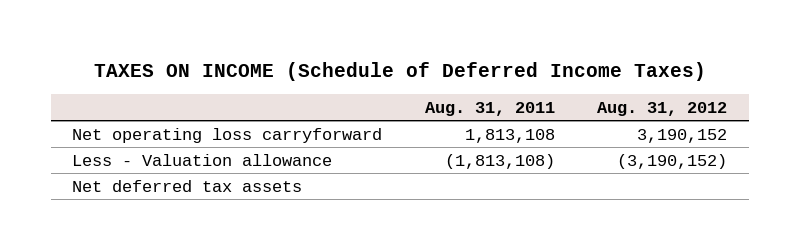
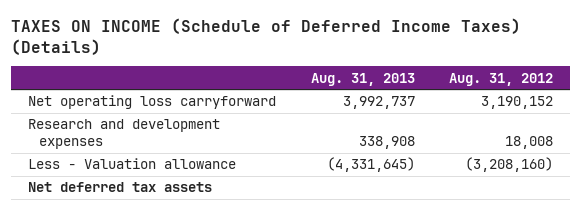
[93,62,706,82] TAXES ON INCOME (Schedule of Deferred Income Taxes) -> [11,17,522,55] TAXES ON INCOME (Schedule of Deferred Income Taxes) (Details)
[424,101,555,116] Aug. 31, 2011 -> none
none -> [310,72,415,86] Aug. 31, 2013
none -> [28,119,221,150] Research and development expenses
[617,153,728,169] (3,190,152) -> [465,157,554,173] (3,208,160)

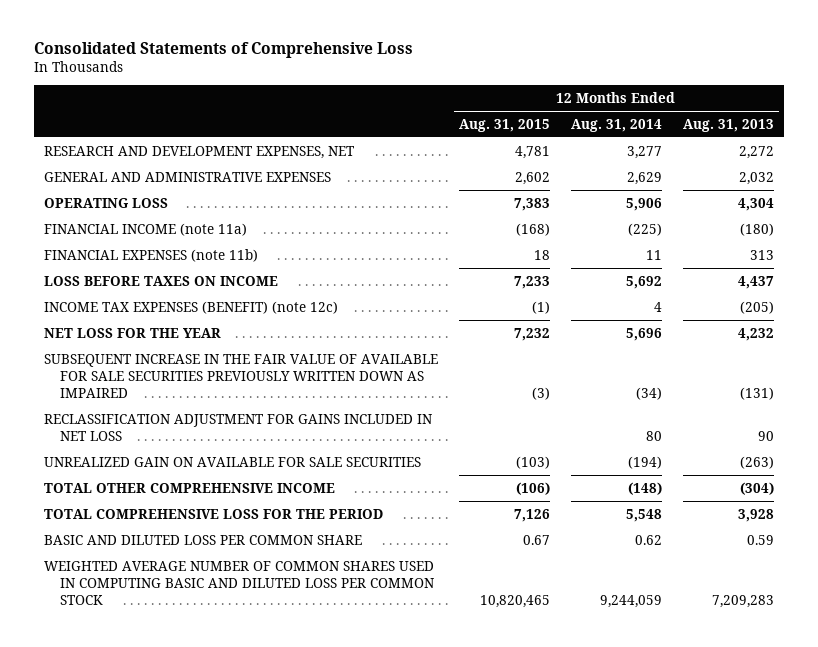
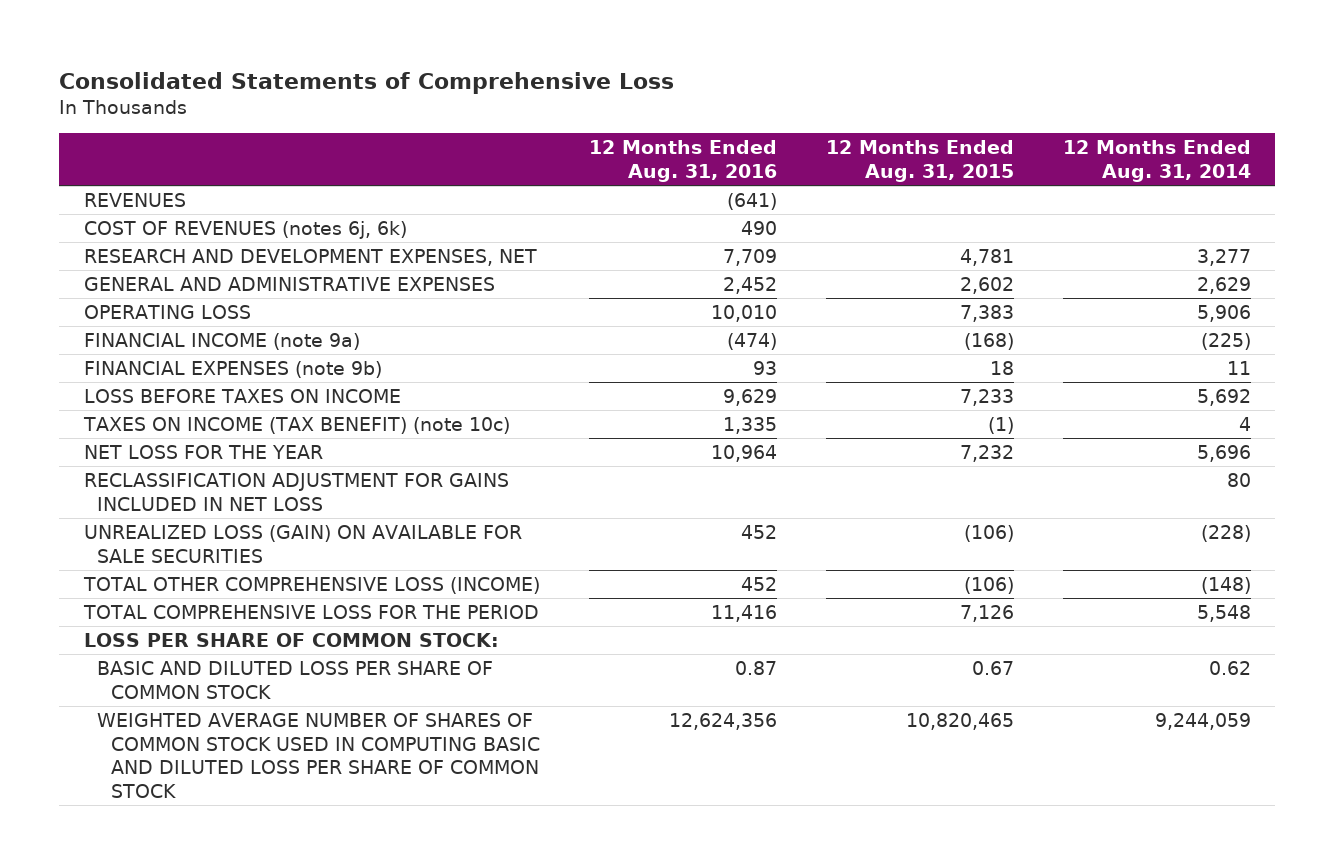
[682,118,774,132] Aug. 31, 2013 -> none
none -> [588,140,777,182] 12 Months Ended Aug. 31, 2016
none -> [83,193,186,208] REVENUES
none -> [83,221,407,240] COST OF REVENUES (notes 6j, 6k)
[43,222,247,236] FINANCIAL INCOME (note 11a) -> [83,333,360,351] FINANCIAL INCOME (note 9a)
[43,248,258,262] FINANCIAL EXPENSES (note 11b) -> [83,361,382,379] FINANCIAL EXPENSES (note 9b)
[43,300,338,314] INCOME TAX EXPENSES (BENEFIT) (note 12c) -> [82,417,510,435] TAXES ON INCOME (TAX BENEFIT) (note 10c)
[43,353,438,398] SUBSEQUENT INCREASE IN THE FAIR VALUE OF AVAILABLE FOR SALE SECURITIES PREVIOUSLY WRITTEN DOWN AS IMPAIRED -> none
[43,456,421,467] UNREALIZED GAIN ON AVAILABLE FOR SALE SECURITIES -> [83,525,522,563] UNREALIZED LOSS (GAIN) ON AVAILABLE FOR SALE SECURITIES
[515,455,550,469] (103) -> [963,525,1014,543] (106)
[627,455,662,469] (194) -> [1200,525,1251,543] (228)
[43,482,335,493] TOTAL OTHER COMPREHENSIVE INCOME -> [82,577,540,595] TOTAL OTHER COMPREHENSIVE LOSS (INCOME)
none -> [83,633,499,648] LOSS PER SHARE OF COMMON STOCK:
[43,534,362,545] BASIC AND DILUTED LOSS PER COMMON SHARE -> [97,661,494,699] BASIC AND DILUTED LOSS PER SHARE OF COMMON STOCK
[43,560,435,605] WEIGHTED AVERAGE NUMBER OF COMMON SHARES USED IN COMPUTING BASIC AND DILUTED LOSS PER COMMON STOCK -> [97,713,540,798] WEIGHTED AVERAGE NUMBER OF SHARES OF COMMON STOCK USED IN COMPUTING BASIC AND DILUTED LOSS PER SHARE OF COMMON STOCK

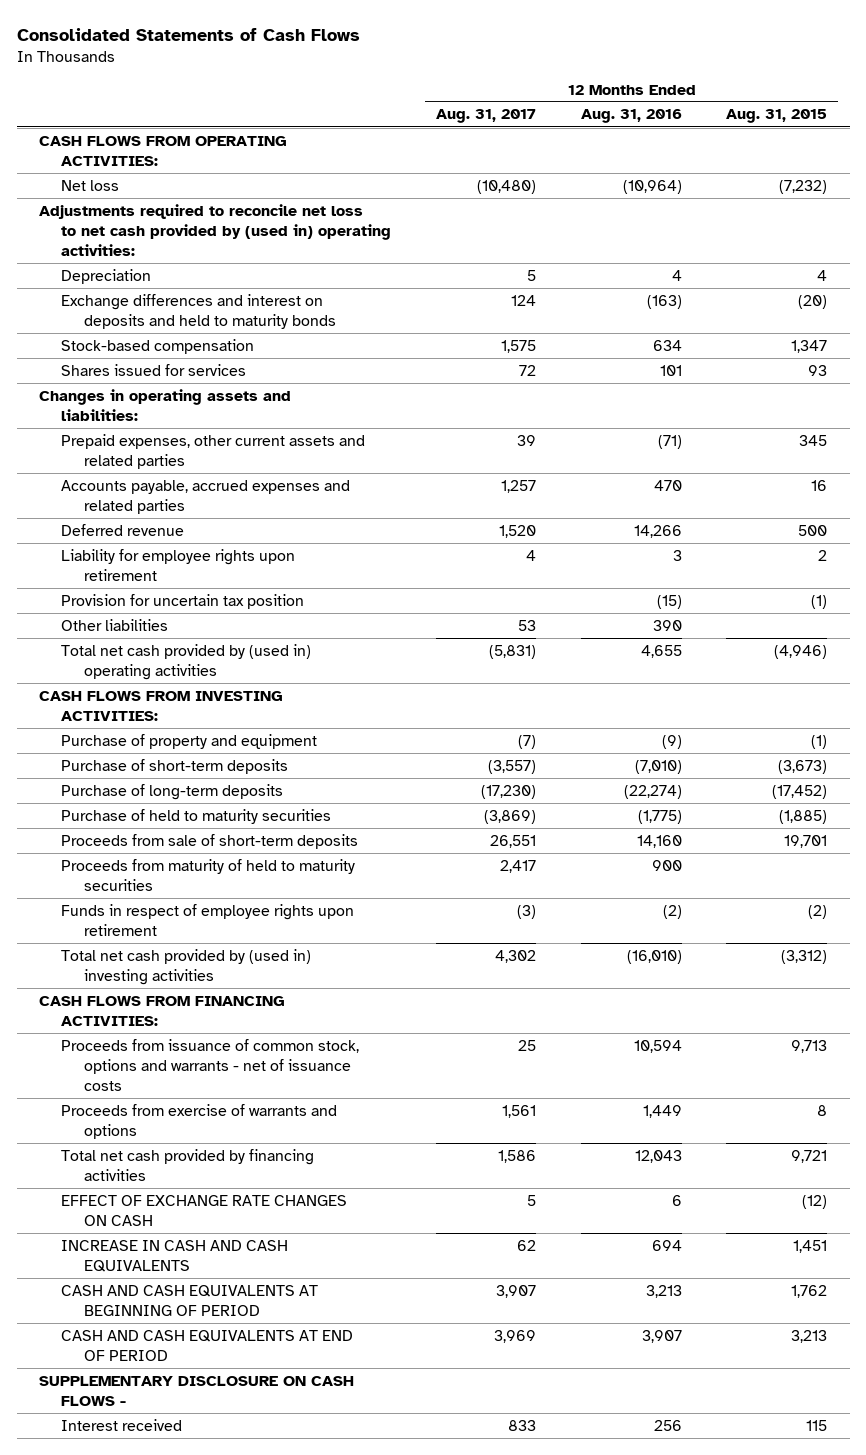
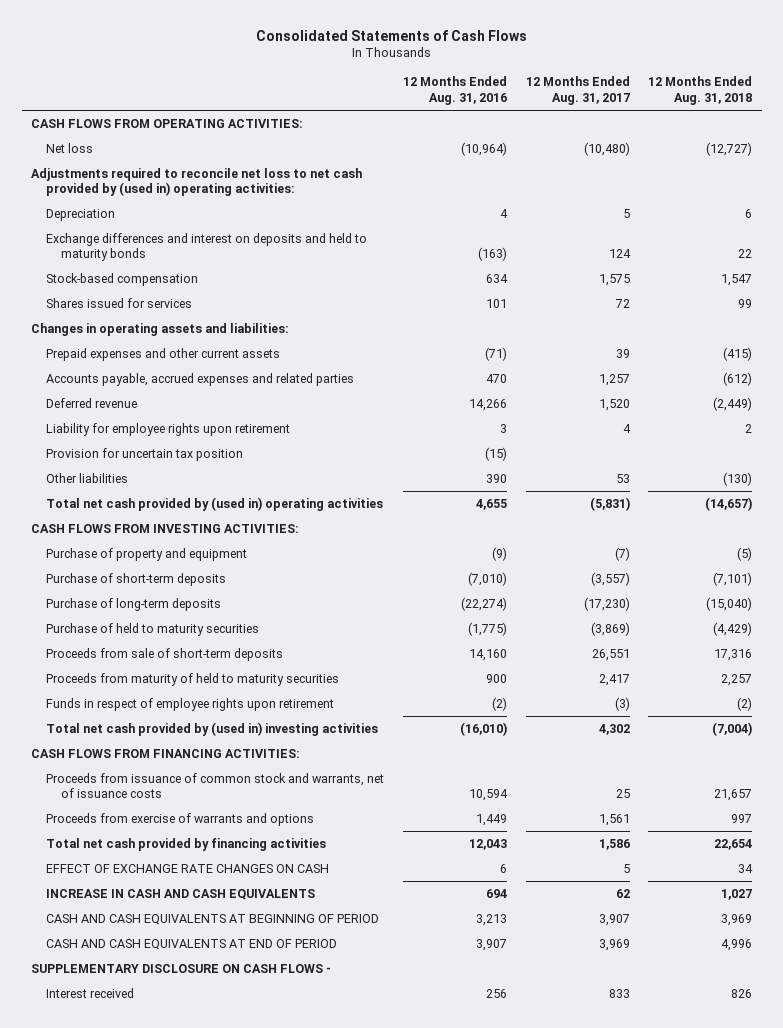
[726,109,828,124] Aug. 31, 2015 -> none
none -> [648,76,753,106] 12 Months Ended Aug. 31, 2018
[61,433,366,469] Prepaid expenses, other current assets and related parties -> [46,347,281,361] Prepaid expenses and other current assets
[61,1038,360,1091] Proceeds from issuance of common stock, options and warrants - net of issuance costs -> [46,772,385,799] Proceeds from issuance of common stock and warrants, net of issuance costs

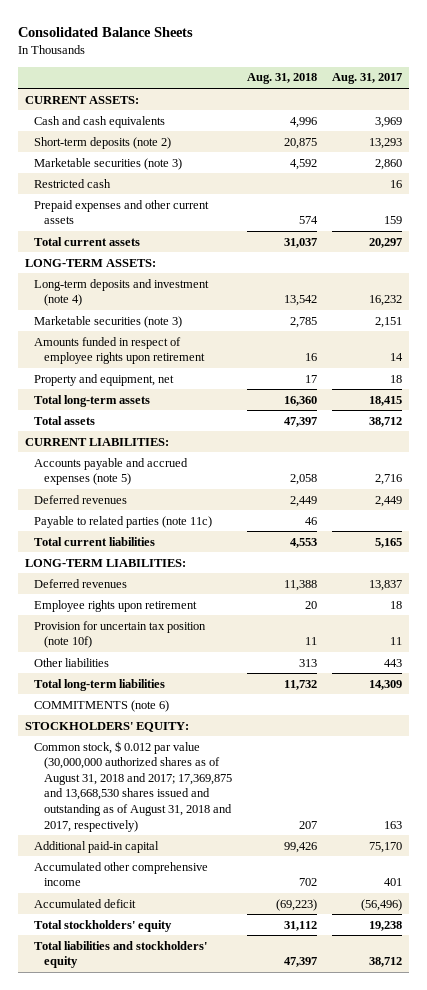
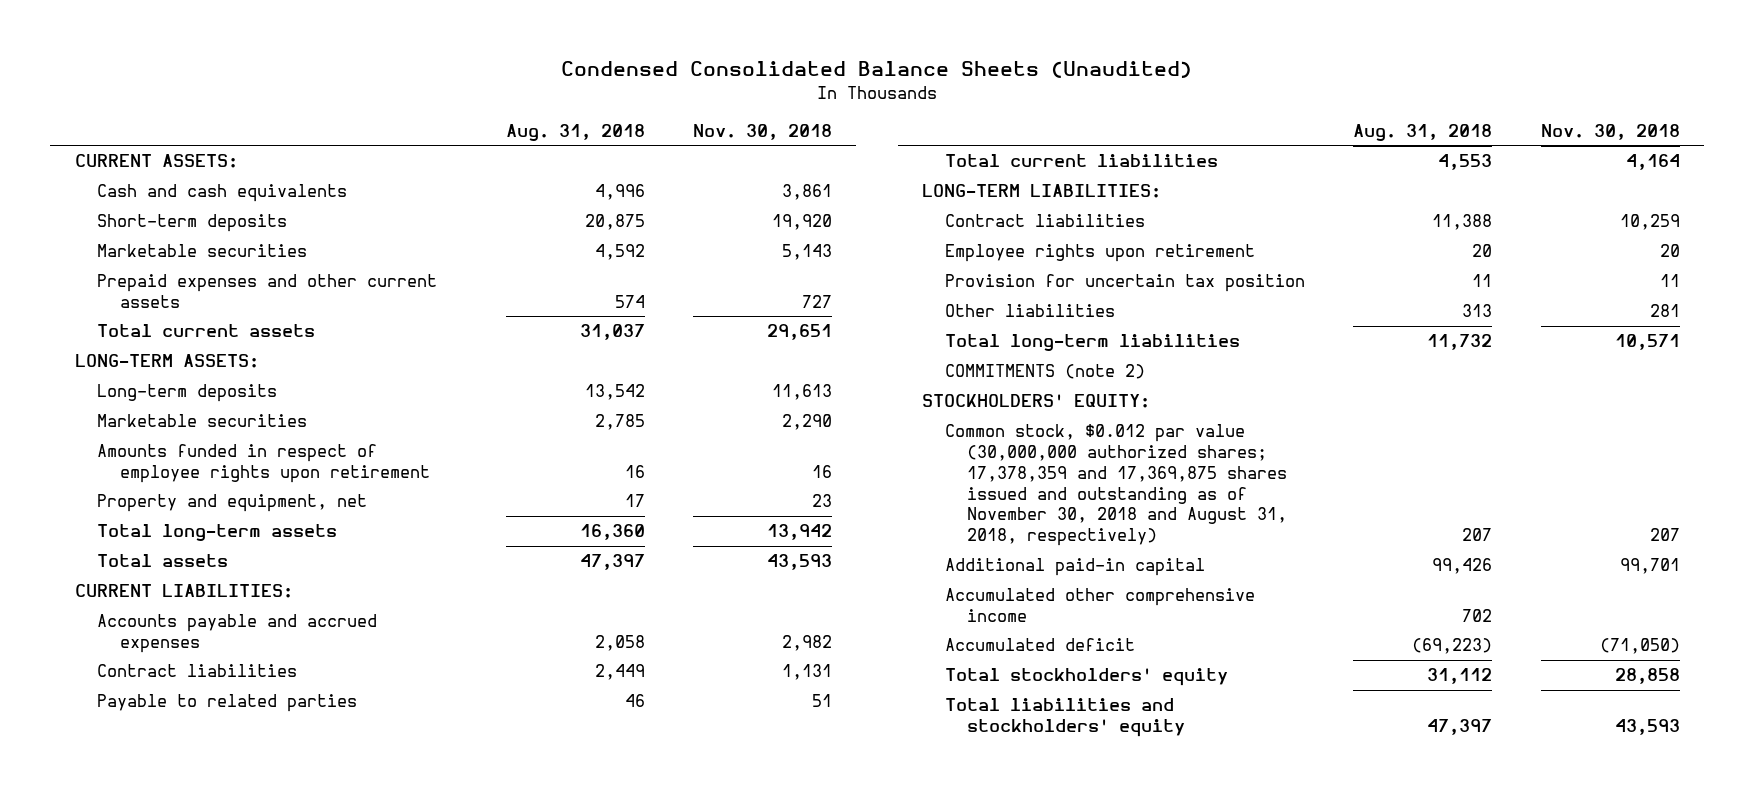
[17,27,193,38] Consolidated Balance Sheets -> [561,61,1193,79] Condensed Consolidated Balance Sheets (Unaudited)
[331,73,402,85] Aug. 31, 2017 -> none
none -> [693,123,833,140] Nov. 30, 2018
[34,178,112,188] Restricted cash -> none
[34,136,172,149] Short-term deposits (note 2) -> [97,214,288,233] Short-term deposits
[34,157,183,170] Marketable securities (note 3) -> [97,244,308,258] Marketable securities
[34,278,210,307] Long-term deposits and investment (note 4) -> [97,384,278,403] Long-term deposits
[34,315,183,328] Marketable securities (note 3) -> [97,414,308,428] Marketable securities
[34,457,189,486] Accounts payable and accrued expenses (note 5) -> [97,614,378,653] Accounts payable and accrued expenses
[34,494,128,504] Deferred revenues -> [97,664,298,678] Contract liabilities
[34,515,213,528] Payable to related parties (note 11c) -> [97,694,358,713] Payable to related parties
[34,578,128,588] Deferred revenues -> [944,214,1145,228] Contract liabilities
[34,620,207,649] Provision for uncertain tax position (note 10f) -> [944,274,1305,293] Provision for uncertain tax position
[34,699,170,712] COMMITMENTS (note 6) -> [944,364,1145,380] COMMITMENTS (note 2)
[34,740,232,832] Common stock, $ 0.012 par value (30,000,000 authorized shares as of August 31, 2018 and 2017; 17,369,875 and 13,668,530 shares issued and outstanding as of August 31, 2018 and 2017, respectively) -> [944,424,1288,547] Common stock, $0.012 par value (30,000,000 authorized shares; 17,378,359 and 17,369,875 shares issued and outstanding as of November 30, 2018 and August 31, 2018, respectively)

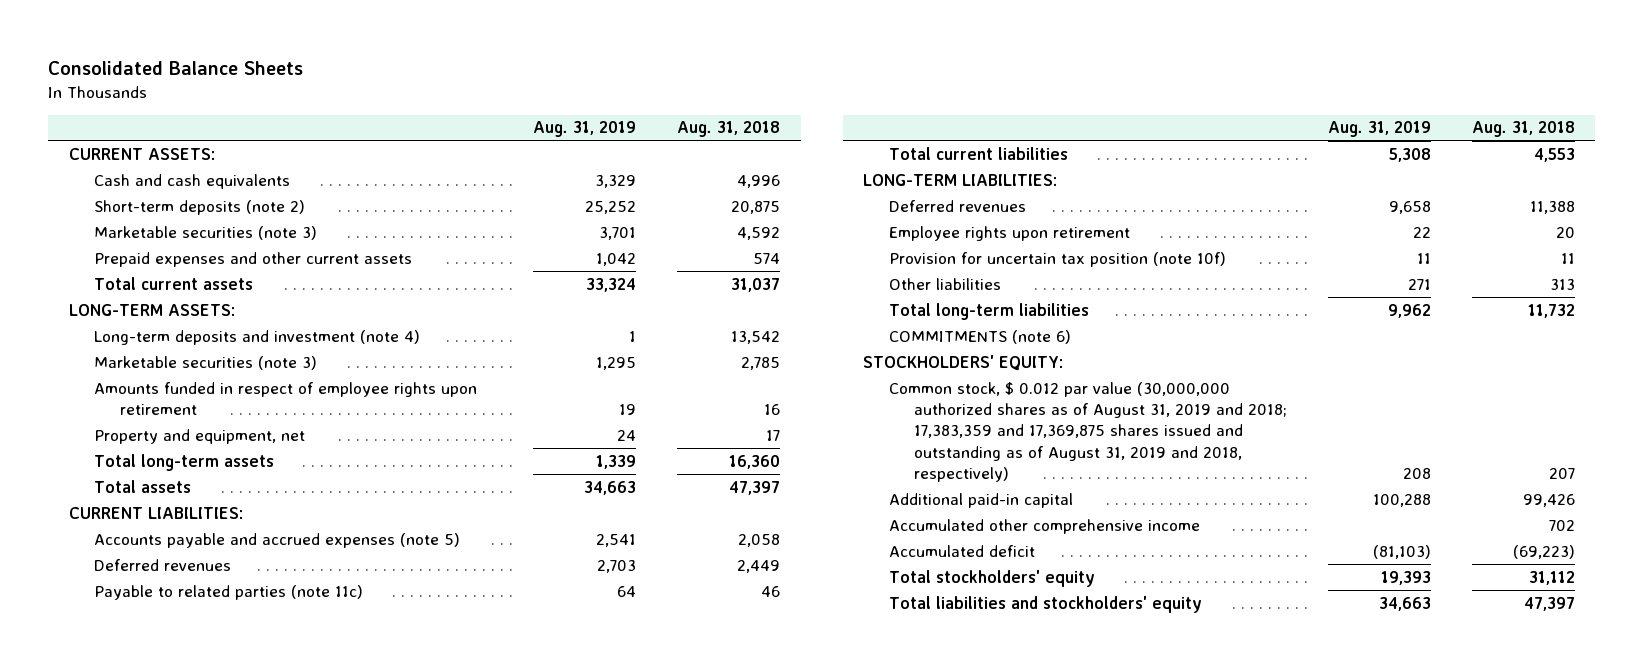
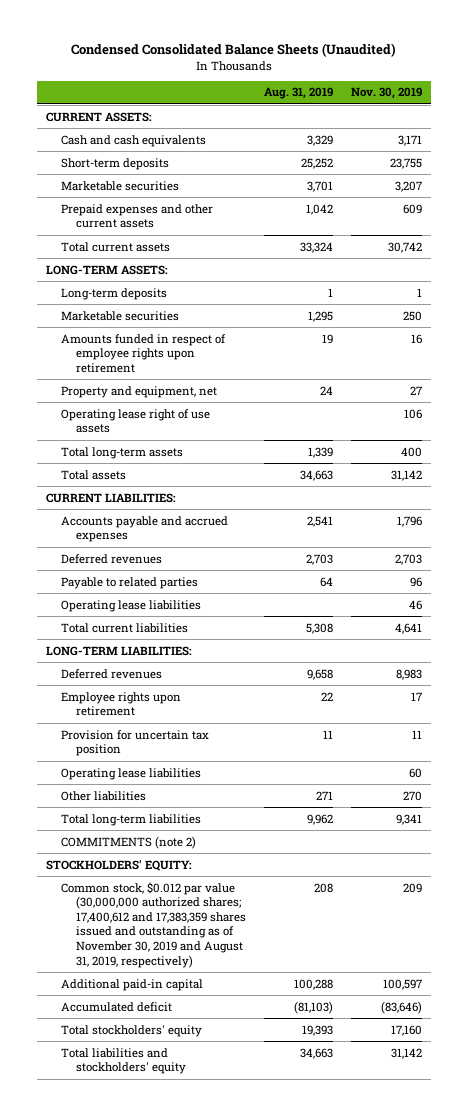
[48,60,304,75] Consolidated Balance Sheets -> [70,43,396,58] Condensed Consolidated Balance Sheets (Unaudited)
[677,121,781,138] Aug. 31, 2018 -> none
none -> [350,87,422,100] Nov. 30, 2019
[94,199,306,215] Short-term deposits (note 2) -> [60,157,169,170] Short-term deposits
[94,225,318,240] Marketable securities (note 3) -> [60,180,179,191] Marketable securities
[94,329,421,345] Long-term deposits and investment (note 4) -> [60,287,167,300] Long-term deposits
[94,355,318,370] Marketable securities (note 3) -> [60,310,179,321] Marketable securities
none -> [60,408,210,434] Operating lease right of use assets
[94,532,461,548] Accounts payable and accrued expenses (note 5) -> [60,515,228,543] Accounts payable and accrued expenses
[94,584,364,600] Payable to related parties (note 11c) -> [60,576,198,589] Payable to related parties
none -> [60,599,201,612] Operating lease liabilities
[888,251,1226,267] Provision for uncertain tax position (note 10f) -> [60,729,209,757] Provision for uncertain tax position
none -> [60,767,201,780] Operating lease liabilities
[888,329,1071,344] COMMITMENTS (note 6) -> [60,835,196,849] COMMITMENTS (note 2)
[888,381,1288,483] Common stock, $ 0.012 par value (30,000,000 authorized shares as of August 31, 2019 and 2018; 17,383,359 and 17,369,875 shares issued and outstanding as of August 31, 2019 and 2018, respectively) -> [60,881,246,968] Common stock, $0.012 par value (30,000,000 authorized shares; 17,400,612 and 17,383,359 shares issued and outstanding as of November 30, 2019 and August 31, 2019, respectively)
[888,518,1200,534] Accumulated other comprehensive income -> none

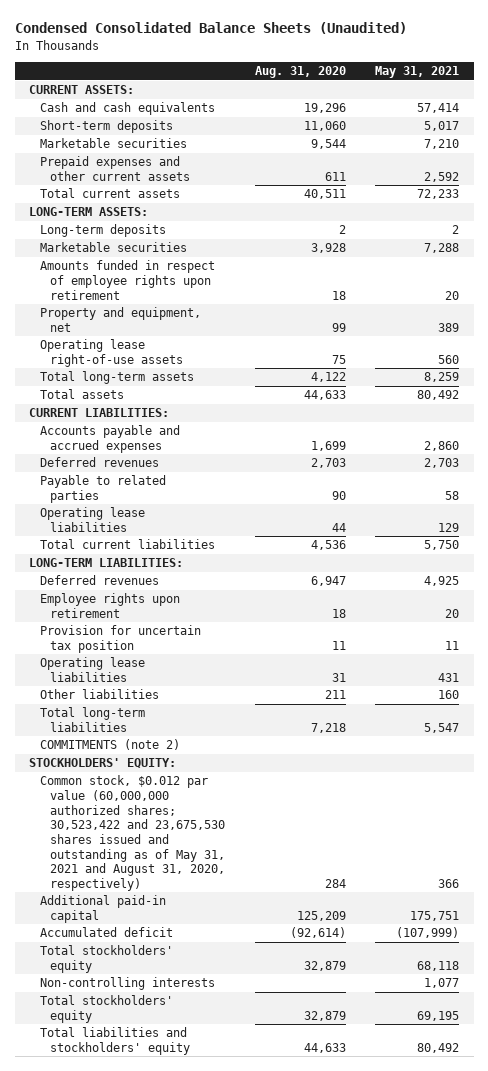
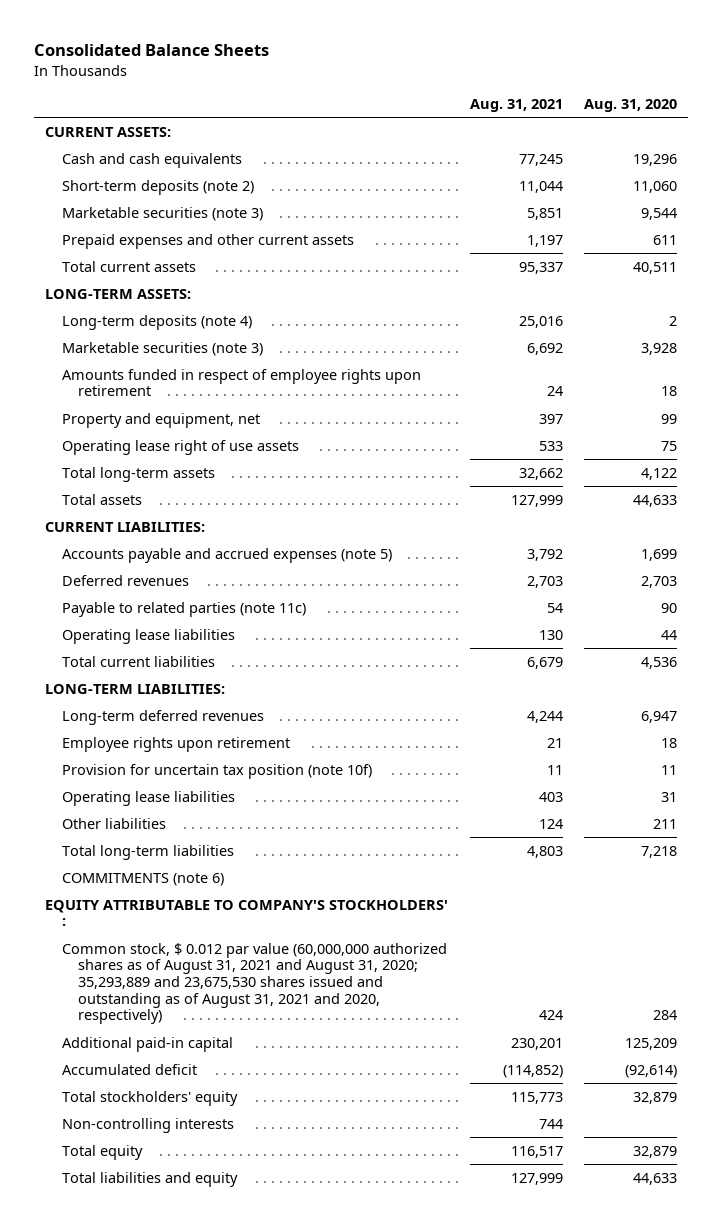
[14,22,407,35] Condensed Consolidated Balance Sheets (Unaudited) -> [34,44,270,57] Consolidated Balance Sheets
[374,66,459,79] May 31, 2021 -> none
none -> [469,98,563,112] Aug. 31, 2021
[39,120,173,134] Short-term deposits -> [61,179,254,195] Short-term deposits (note 2)
[39,138,187,149] Marketable securities -> [61,206,263,221] Marketable securities (note 3)
[39,224,166,238] Long-term deposits -> [61,314,252,330] Long-term deposits (note 4)
[39,242,187,253] Marketable securities -> [61,341,263,356] Marketable securities (note 3)
[39,339,184,367] Operating lease right-of-use assets -> [61,439,299,455] Operating lease right of use assets
[39,425,180,453] Accounts payable and accrued expenses -> [61,547,392,563] Accounts payable and accrued expenses (note 5)
[39,475,166,503] Payable to related parties -> [61,601,306,617] Payable to related parties (note 11c)
[39,575,159,586] Deferred revenues -> [61,709,264,725] Long-term deferred revenues
[39,625,201,653] Provision for uncertain tax position -> [61,763,372,779] Provision for uncertain tax position (note 10f)
[39,739,180,751] COMMITMENTS (note 2) -> [61,872,224,886] COMMITMENTS (note 6)
[29,758,177,769] STOCKHOLDERS' EQUITY: -> [44,899,448,927] EQUITY ATTRIBUTABLE TO COMPANY'S STOCKHOLDERS' :
[39,775,226,891] Common stock, $0.012 par value (60,000,000 authorized shares; 30,523,422 and 23,675,530 shares issued and outstanding as of May 31, 2021 and August 31, 2020, respectively) -> [61,942,447,1025] Common stock, $ 0.012 par value (60,000,000 authorized shares as of August 31, 2021 and August 31, 2020; 35,293,889 and 23,675,530 shares issued and outstanding as of August 31, 2021 and 2020, respectively)
[39,995,173,1023] Total stockholders' equity -> [61,1144,143,1160] Total equity
[39,1027,191,1055] Total liabilities and stockholders' equity -> [61,1171,238,1187] Total liabilities and equity

